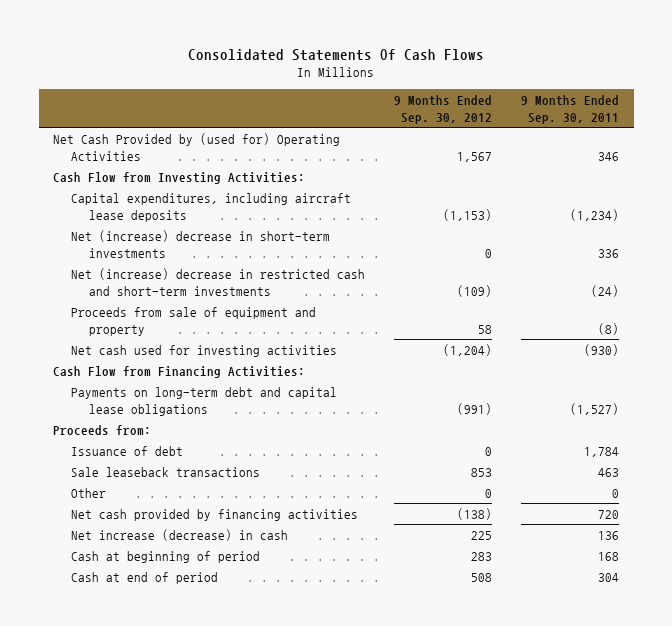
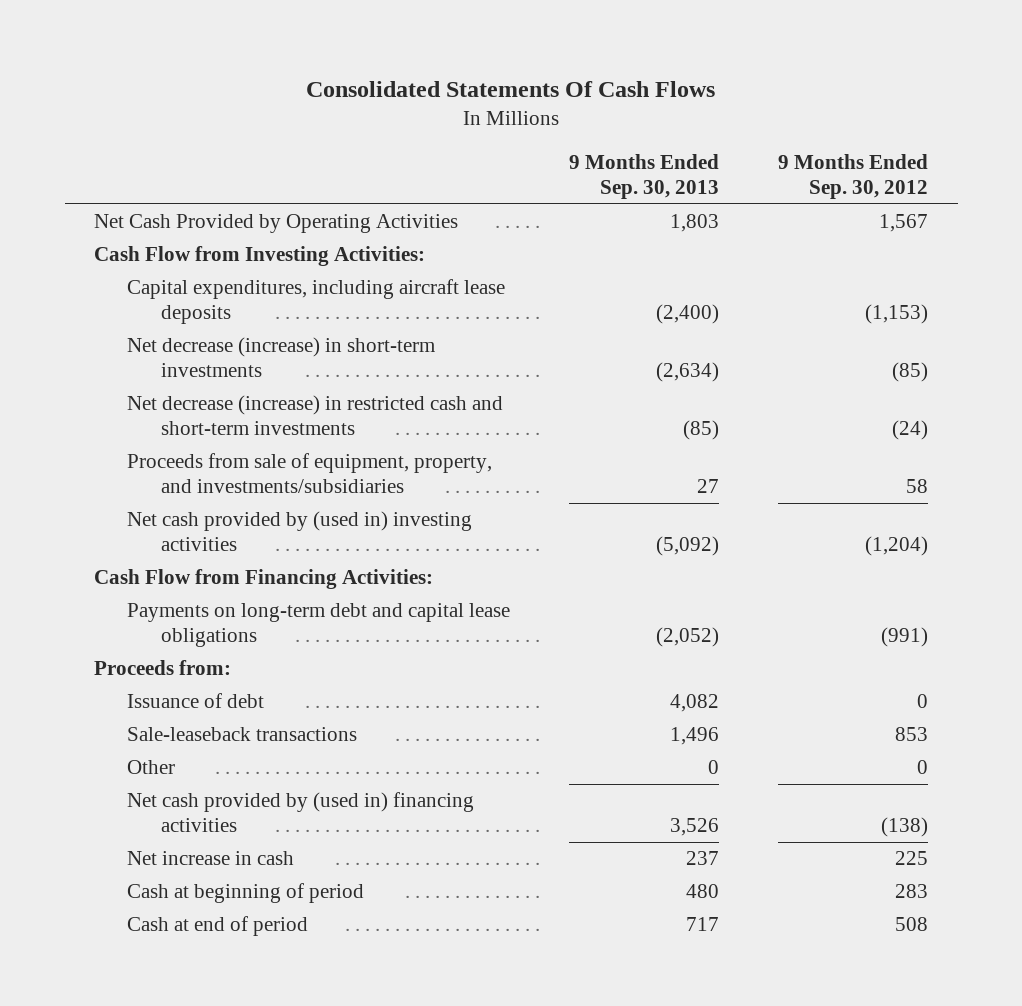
[521,95,620,125] 9 Months Ended Sep. 30, 2011 -> none
none -> [569,153,720,200] 9 Months Ended Sep. 30, 2013
[53,132,341,161] Net Cash Provided by (used for) Operating Activities -> [94,214,459,234] Net Cash Provided by Operating Activities
[70,229,330,258] Net (increase) decrease in short-term investments -> [127,337,436,378] Net decrease (increase) in short-term investments
[485,248,493,258] 0 -> [892,362,929,383] (85)
[70,267,365,296] Net (increase) decrease in restricted cash and short-term investments -> [127,395,504,436] Net decrease (increase) in restricted cash and short-term investments
[457,284,493,297] (109) -> [892,420,929,441] (24)
[70,306,316,336] Proceeds from sale of equipment and property -> [127,453,493,494] Proceeds from sale of equipment, property, and investments/subsidiaries
[70,344,337,357] Net cash used for investing activities -> [127,511,473,552] Net cash provided by (used in) investing activities
[70,466,260,477] Sale leaseback transactions -> [127,727,358,742] Sale-leaseback transactions
[70,508,358,521] Net cash provided by financing activities -> [127,792,475,833] Net cash provided by (used in) financing activities
[70,528,288,541] Net increase (decrease) in cash -> [127,851,295,866] Net increase in cash

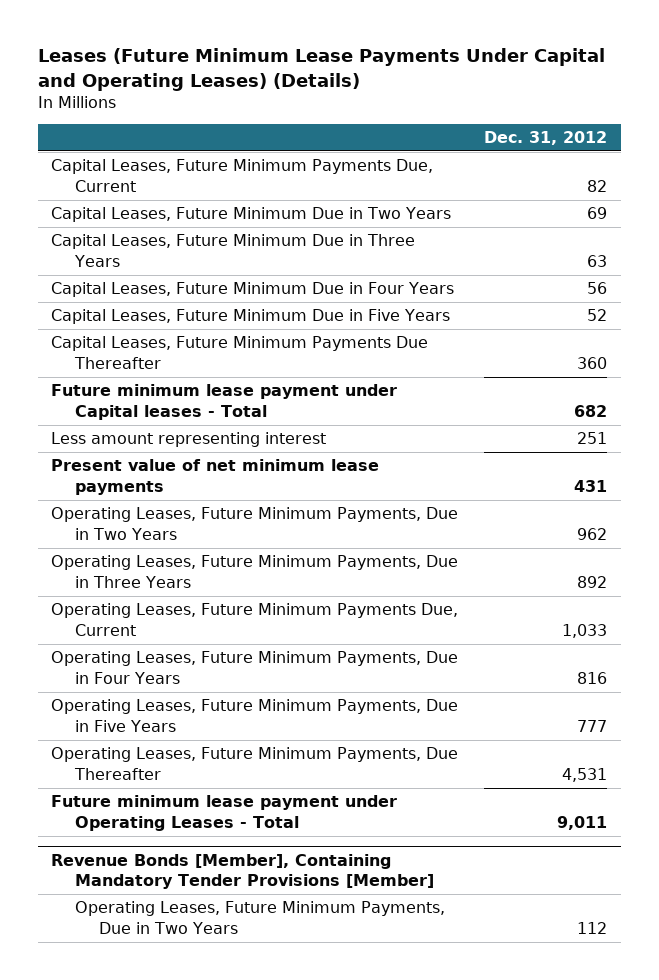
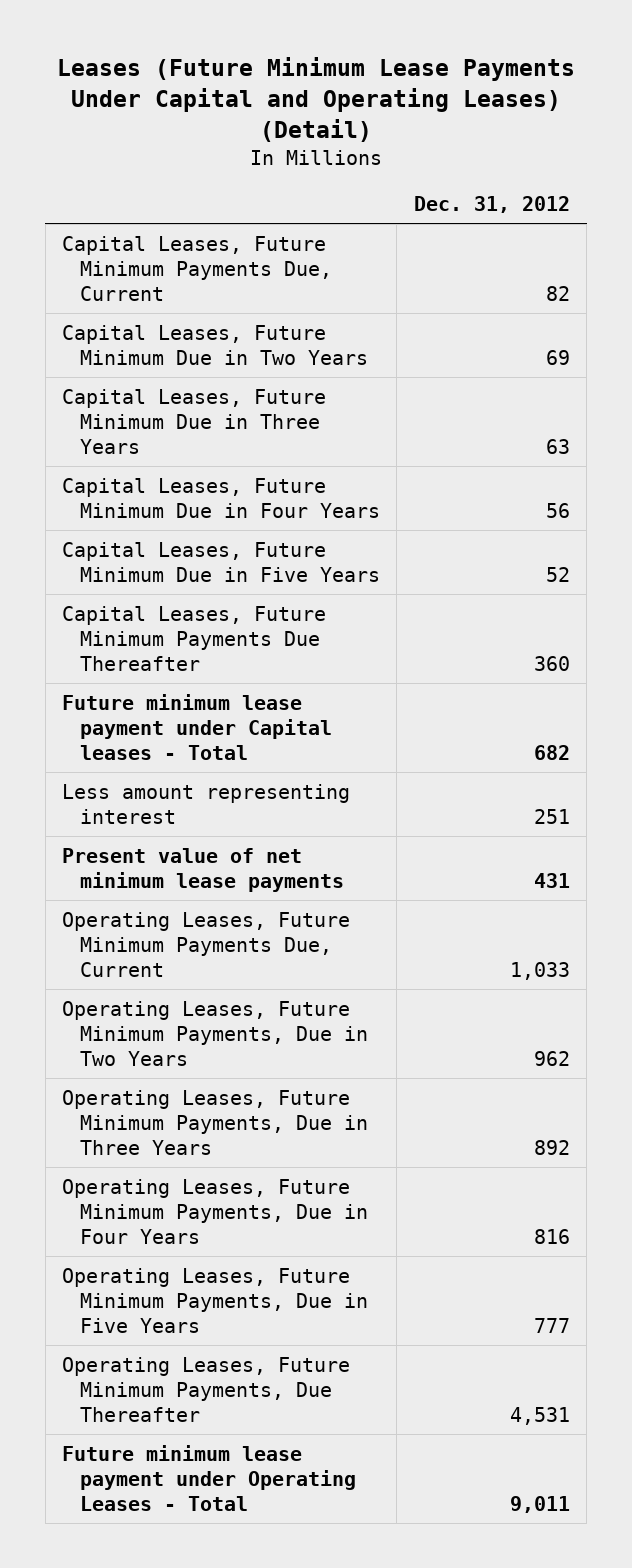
[37,48,605,91] Leases (Future Minimum Lease Payments Under Capital and Operating Leases) (Details) -> [56,56,575,142] Leases (Future Minimum Lease Payments Under Capital and Operating Leases) (Detail)
[51,603,459,636] Operating Leases, Future Minimum Payments Due, Current -> [62,911,351,977] Operating Leases, Future Minimum Payments Due, Current
[51,853,434,889] Revenue Bonds [Member], Containing Mandatory Tender Provisions [Member] -> none
[74,901,445,934] Operating Leases, Future Minimum Payments, Due in Two Years -> none

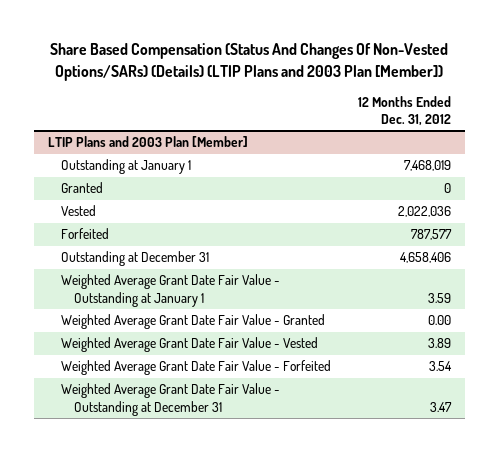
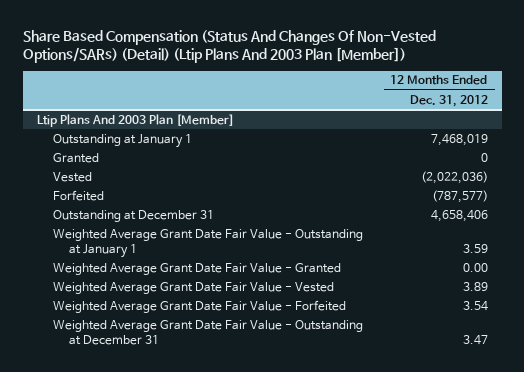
[50,43,449,81] Share Based Compensation (Status And Changes Of Non-Vested Options/SARs) (Details) (LTIP Plans and 2003 Plan [Member]) -> [22,29,436,64] Share Based Compensation (Status And Changes Of Non-Vested Options/SARs) (Detail) (Ltip Plans And 2003 Plan [Member])
[47,136,248,148] LTIP Plans and 2003 Plan [Member] -> [36,113,234,127] Ltip Plans And 2003 Plan [Member]
[398,206,452,218] 2,022,036 -> [420,170,488,184] (2,022,036)
[411,229,453,241] 787,577 -> [431,189,488,203] (787,577)

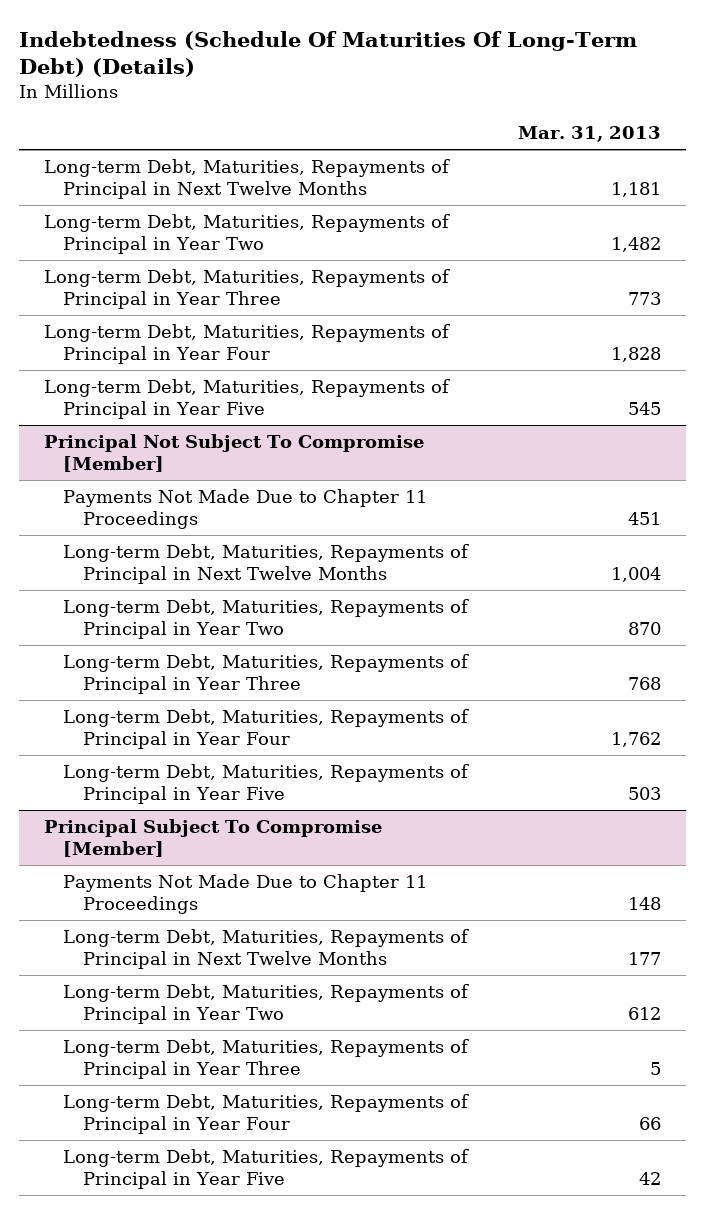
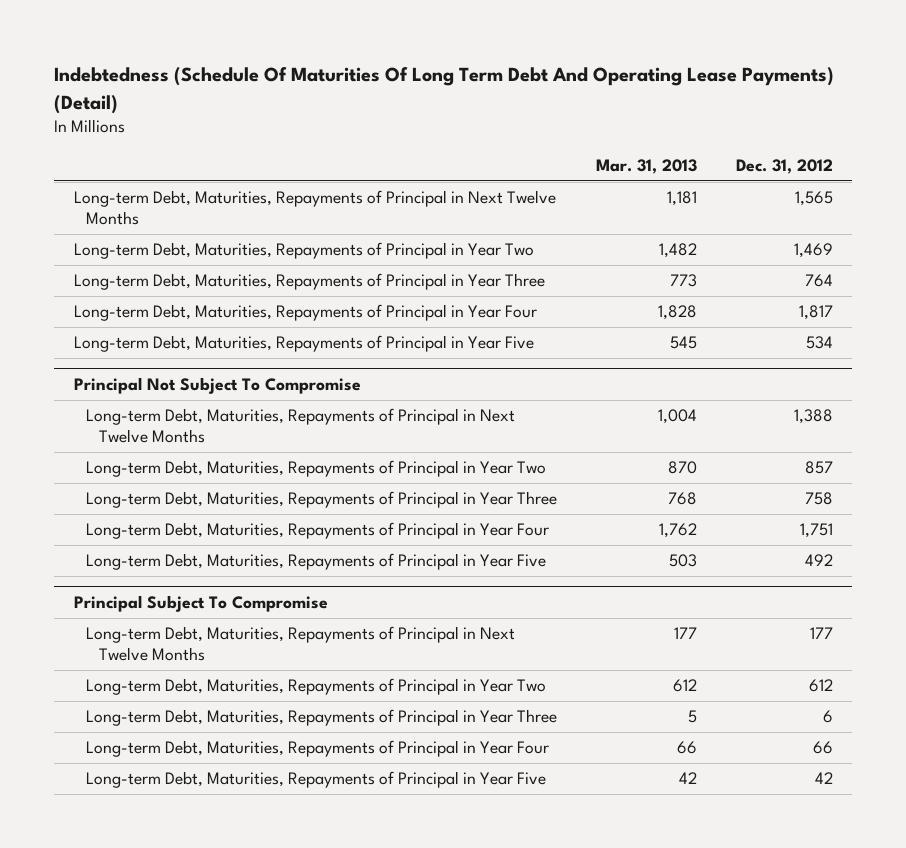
[19,30,638,78] Indebtedness (Schedule Of Maturities Of Long-Term Debt) (Details) -> [54,67,835,114] Indebtedness (Schedule Of Maturities Of Long Term Debt And Operating Lease Payments) (Detail)
none -> [735,158,833,174] Dec. 31, 2012
[63,489,428,530] Payments Not Made Due to Chapter 11 Proceedings -> none
[44,434,425,473] Principal Not Subject To Compromise [Member] -> [73,376,361,394] Principal Not Subject To Compromise
[63,874,428,915] Payments Not Made Due to Chapter 11 Proceedings -> none
[44,819,383,858] Principal Subject To Compromise [Member] -> [73,594,328,612] Principal Subject To Compromise

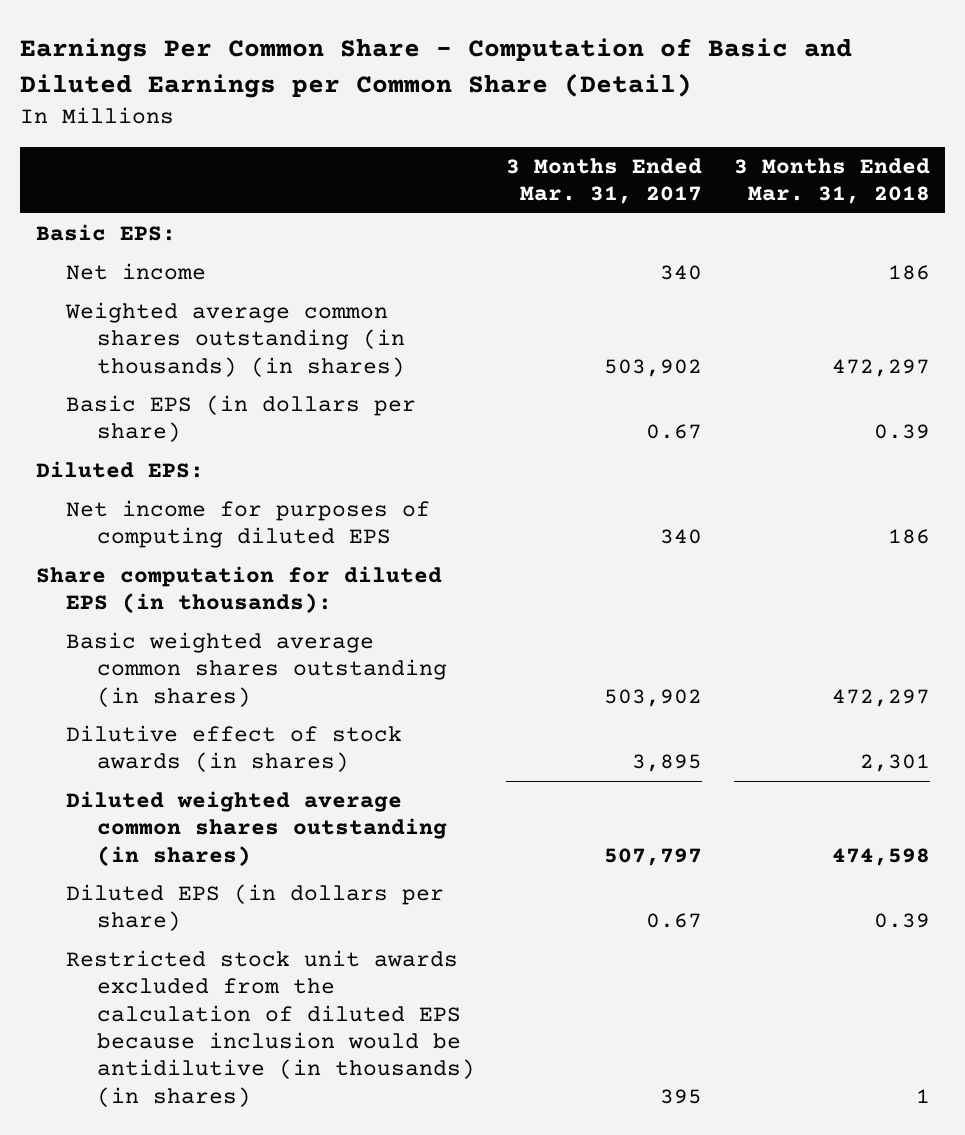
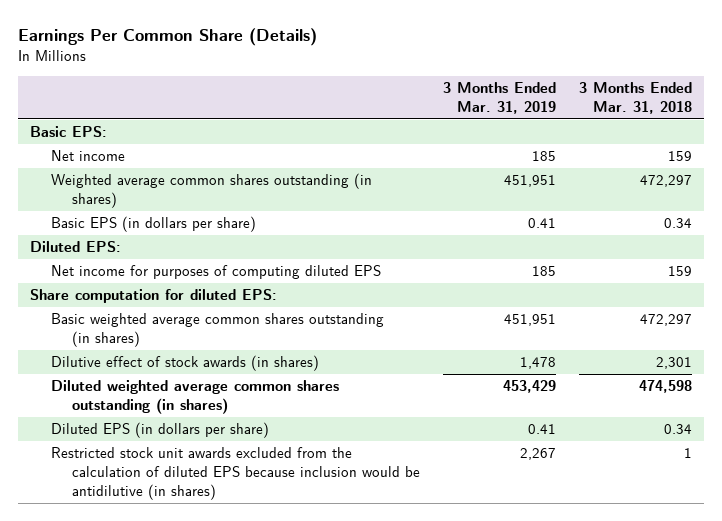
[19,37,852,98] Earnings Per Common Share - Computation of Basic and Diluted Earnings per Common Share (Detail) -> [18,28,318,47] Earnings Per Common Share (Details)
[506,157,703,204] 3 Months Ended Mar. 31, 2017 -> none
none -> [442,81,556,115] 3 Months Ended Mar. 31, 2019
[887,265,930,281] 186 -> [667,150,692,161] 159
[65,302,406,377] Weighted average common shares outstanding (in thousands) (in shares) -> [50,172,372,209] Weighted average common shares outstanding (in shares)
[873,424,930,440] 0.39 -> [663,217,692,228] 0.34
[887,529,930,545] 186 -> [667,265,692,276] 159
[35,566,442,615] Share computation for diluted EPS (in thousands): -> [30,288,278,303] Share computation for diluted EPS:
[873,913,930,929] 0.39 -> [663,423,692,434] 0.34
[66,950,476,1107] Restricted stock unit awards excluded from the calculation of diluted EPS because inclusion would be antidilutive (in thousands) (in shares) -> [50,446,420,501] Restricted stock unit awards excluded from the calculation of diluted EPS because inclusion would be antidilutive (in shares)

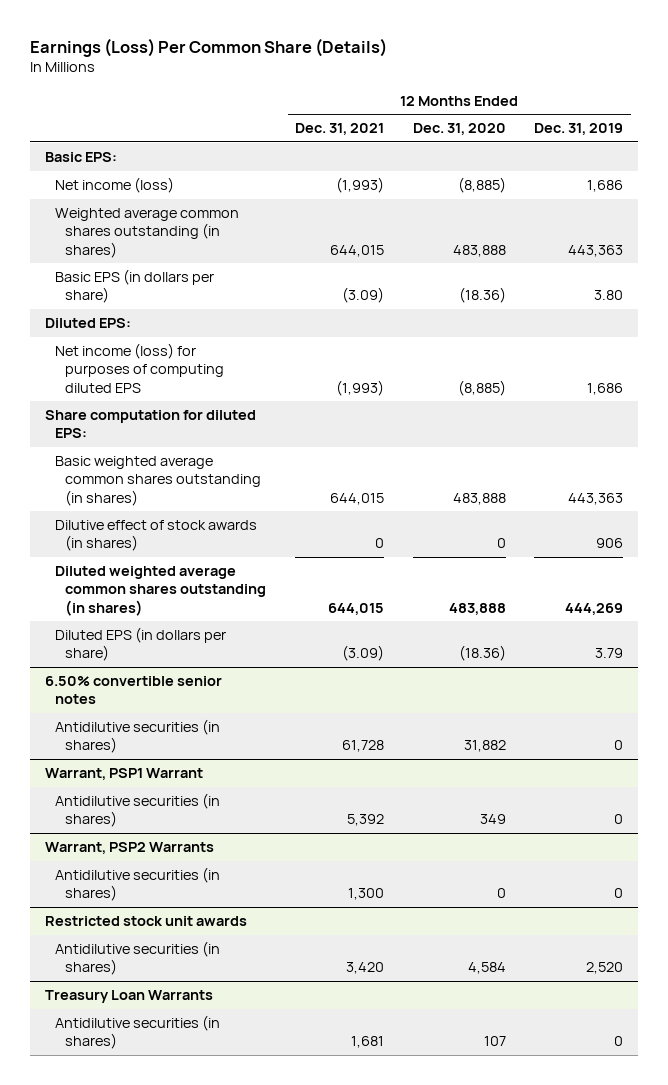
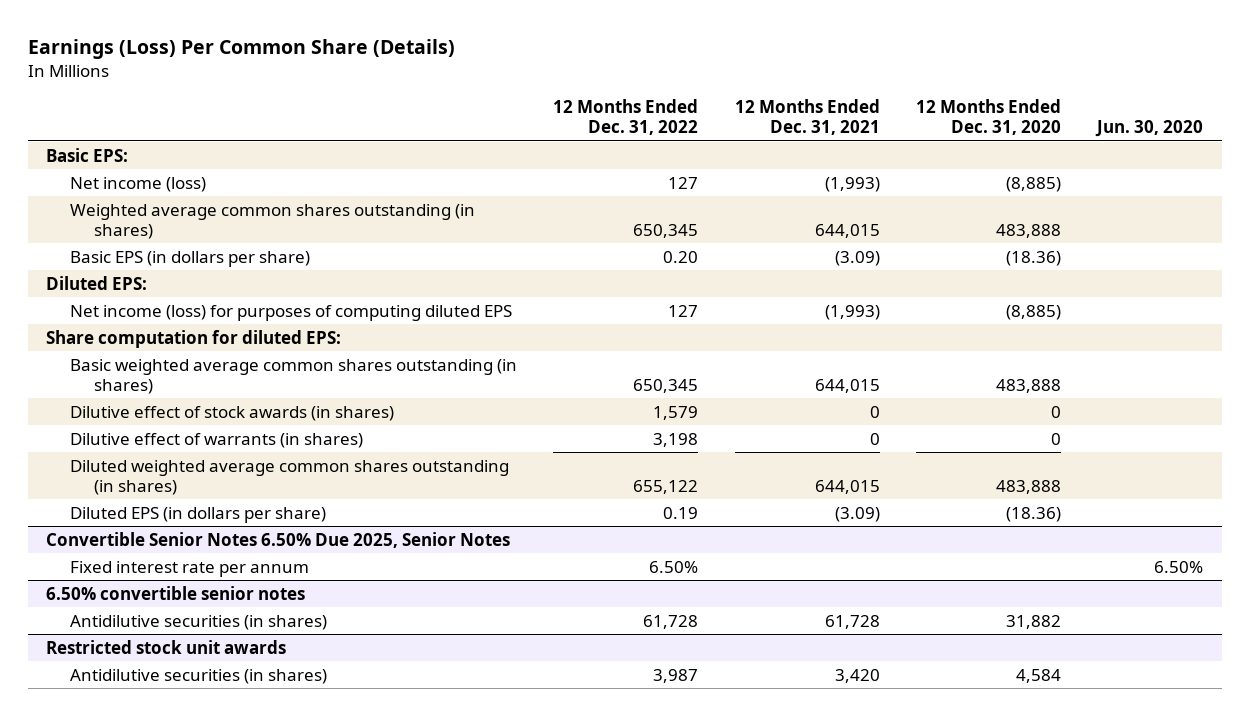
[534,123,624,136] Dec. 31, 2019 -> none
none -> [553,99,699,136] 12 Months Ended Dec. 31, 2022
none -> [1095,120,1204,138] Jun. 30, 2020
none -> [69,432,363,448] Dilutive effect of warrants (in shares)
none -> [46,531,511,548] Convertible Senior Notes 6.50% Due 2025, Senior Notes
none -> [69,560,309,577] Fixed interest rate per annum
[44,768,203,781] Warrant, PSP1 Warrant -> none
[55,793,221,828] Antidilutive securities (in shares) -> none
[44,842,214,855] Warrant, PSP2 Warrants -> none
[55,867,221,902] Antidilutive securities (in shares) -> none
[44,990,213,1004] Treasury Loan Warrants -> none
[55,1015,221,1050] Antidilutive securities (in shares) -> none

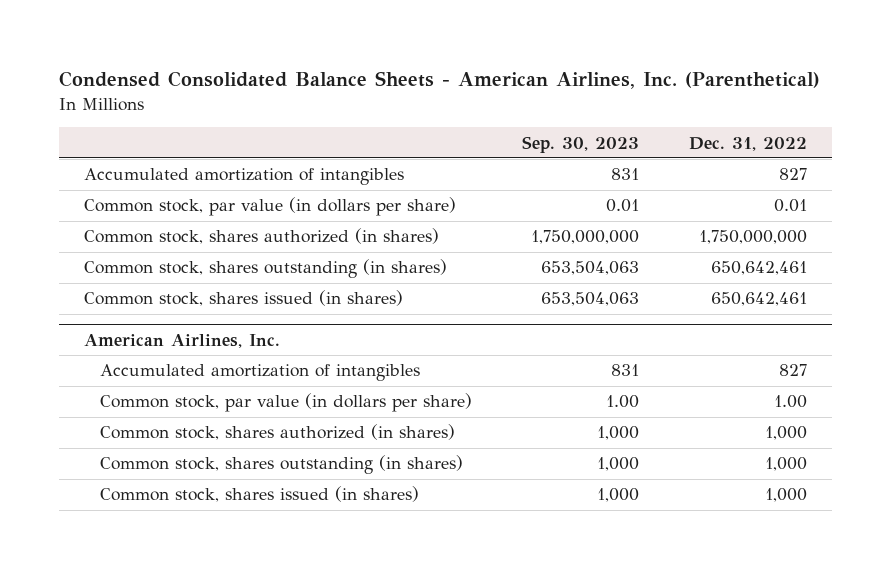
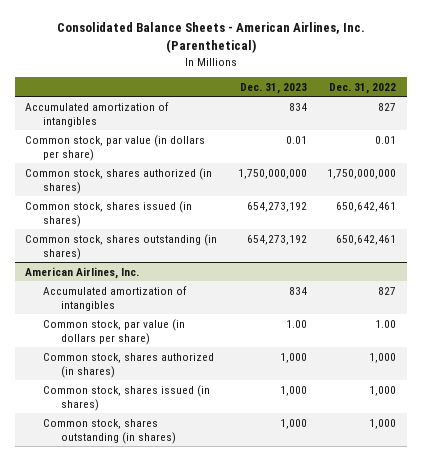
[59,71,821,90] Condensed Consolidated Balance Sheets - American Airlines, Inc. (Parenthetical) -> [56,22,365,54] Consolidated Balance Sheets - American Airlines, Inc. (Parenthetical)
[522,135,640,153] Sep. 30, 2023 -> none
none -> [239,82,307,94] Dec. 31, 2023
[84,259,448,279] Common stock, shares outstanding (in shares) -> [24,233,217,260] Common stock, shares outstanding (in shares)
[100,455,464,475] Common stock, shares outstanding (in shares) -> [43,418,177,444] Common stock, shares outstanding (in shares)

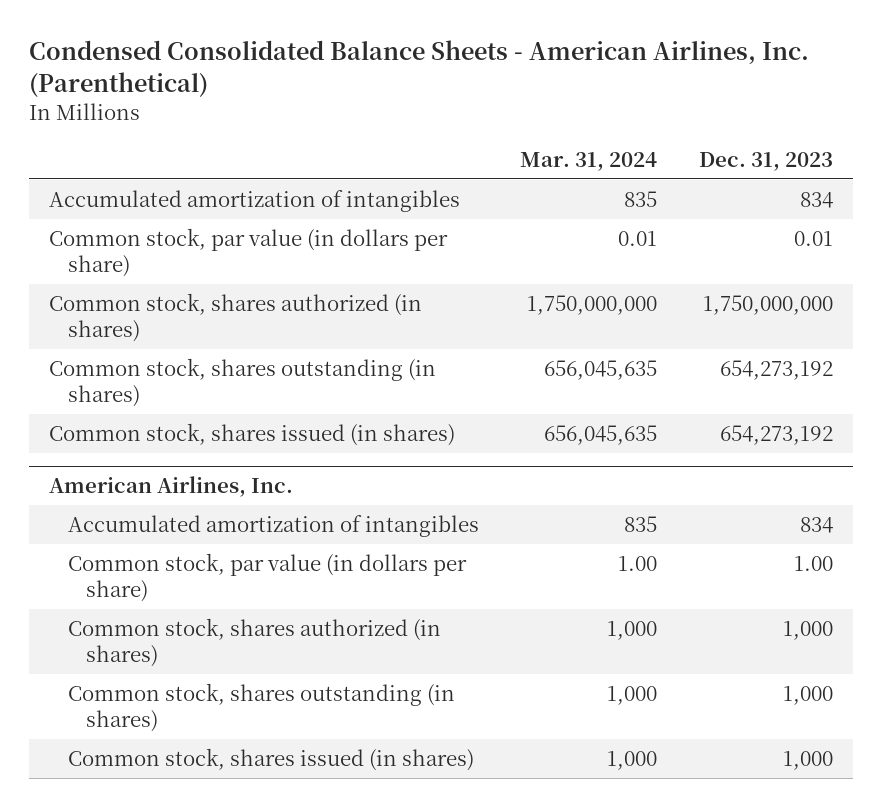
[56,22,365,54] Consolidated Balance Sheets - American Airlines, Inc. (Parenthetical) -> [28,40,809,98] Condensed Consolidated Balance Sheets - American Airlines, Inc. (Parenthetical)
[329,82,397,94] Dec. 31, 2022 -> none
none -> [520,151,658,171] Mar. 31, 2024
[24,200,192,227] Common stock, shares issued (in shares) -> [49,422,456,446] Common stock, shares issued (in shares)
[43,384,211,411] Common stock, shares issued (in shares) -> [67,747,474,771] Common stock, shares issued (in shares)

